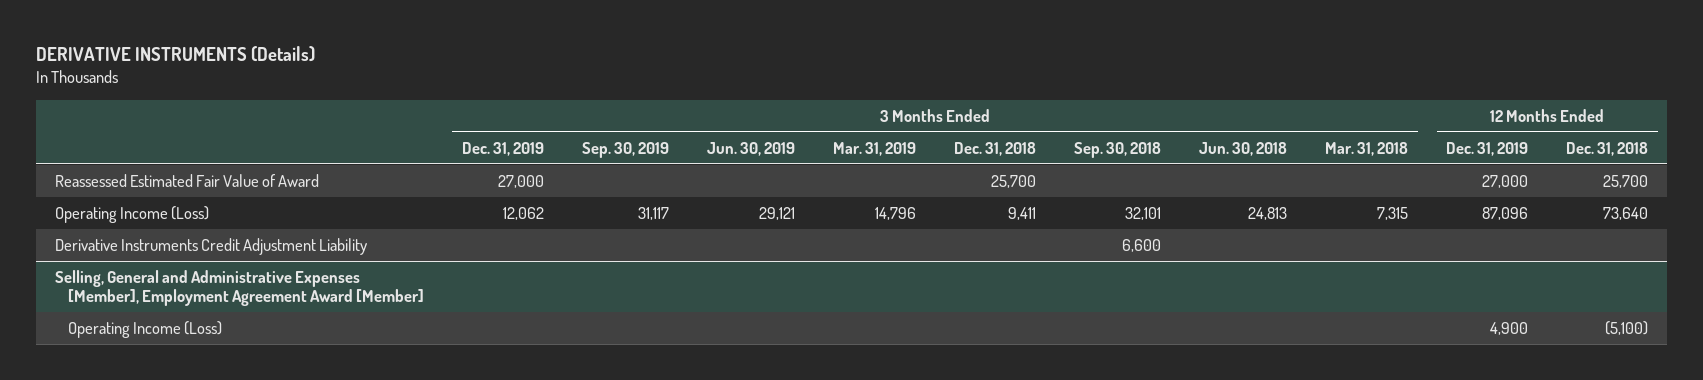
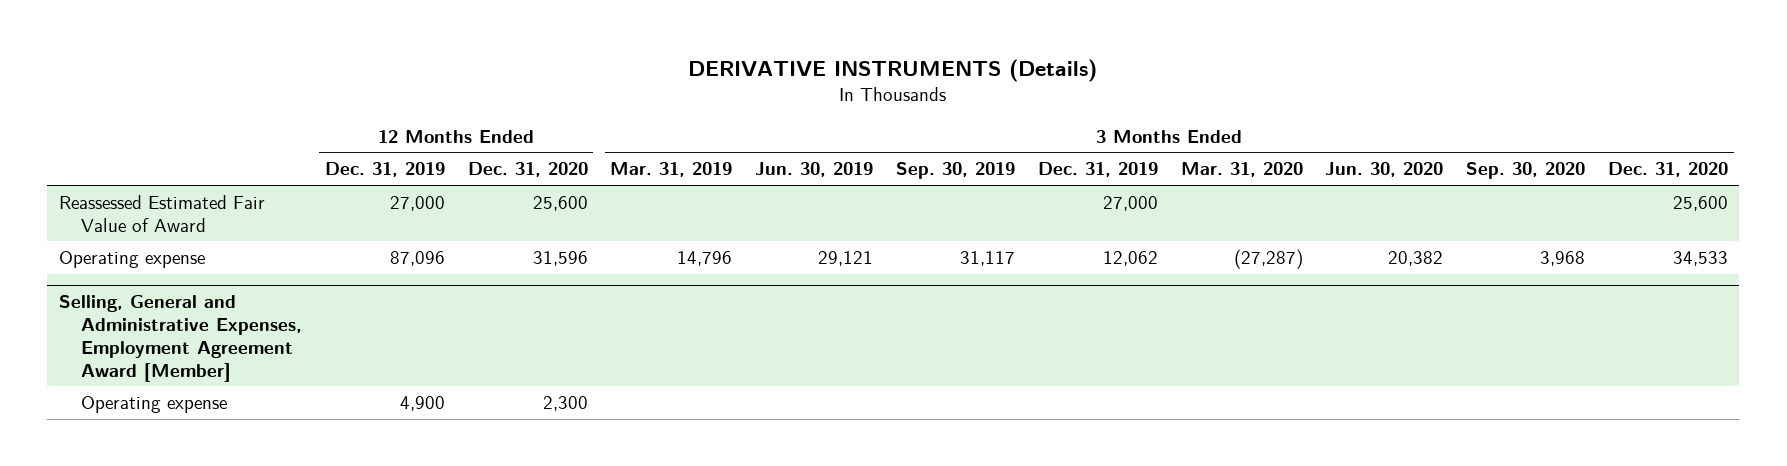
[954,141,1037,156] Dec. 31, 2018 -> none
[1074,141,1162,158] Sep. 30, 2018 -> none
[1199,141,1288,156] Jun. 30, 2018 -> none
[1325,141,1409,156] Mar. 31, 2018 -> none
[1566,141,1649,156] Dec. 31, 2018 -> none
none -> [467,162,588,178] Dec. 31, 2020
none -> [1180,162,1303,178] Mar. 31, 2020
none -> [1325,162,1444,178] Jun. 30, 2020
none -> [1466,162,1586,180] Sep. 30, 2020
none -> [1608,162,1729,178] Dec. 31, 2020
[55,237,368,255] Derivative Instruments Credit Adjustment Liability -> none
[55,205,210,223] Operating Income (Loss) -> [58,250,205,268] Operating expense
[55,269,424,307] Selling, General and Administrative Expenses [Member], Employment Agreement Award [Member] -> [58,295,303,382] Selling, General and Administrative Expenses, Employment Agreement Award [Member]
[67,320,222,338] Operating Income (Loss) -> [81,395,228,413] Operating expense

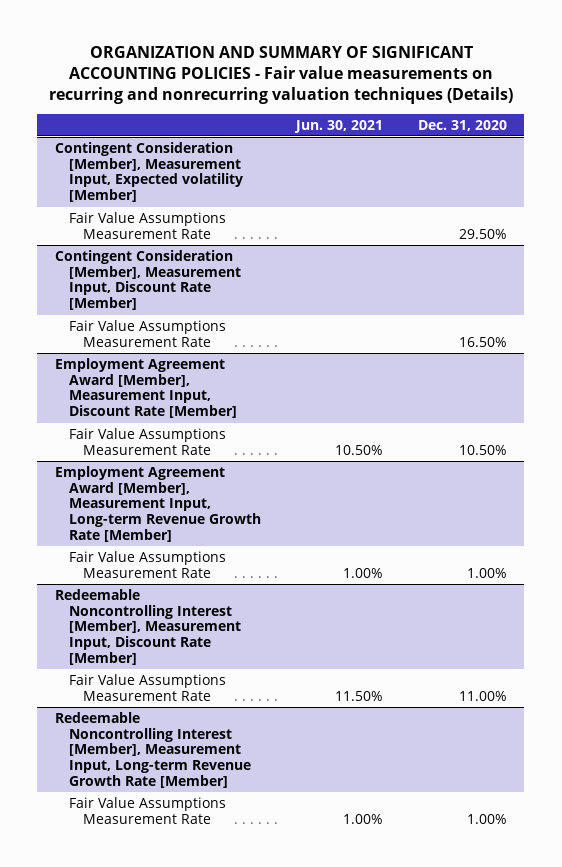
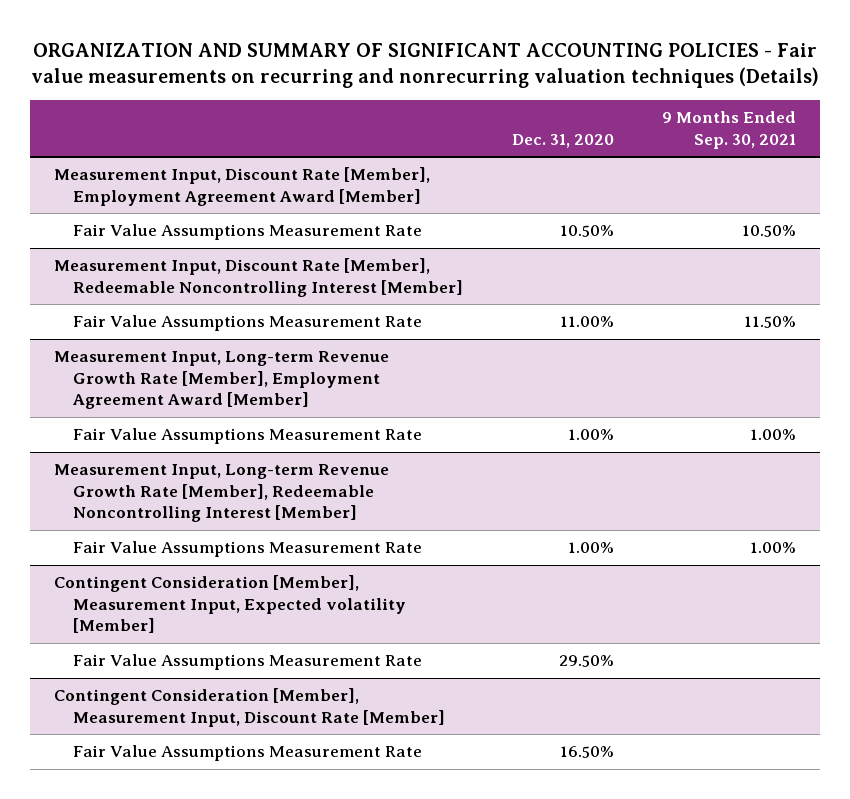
[293,119,383,133] Jun. 30, 2021 -> none
none -> [662,111,797,150] 9 Months Ended Sep. 30, 2021
none -> [54,167,431,206] Measurement Input, Discount Rate [Member], Employment Agreement Award [Member]
none -> [73,224,423,241] Fair Value Assumptions Measurement Rate
none -> [54,258,464,297] Measurement Input, Discount Rate [Member], Redeemable Noncontrolling Interest [Member]
none -> [73,315,423,332] Fair Value Assumptions Measurement Rate
none -> [54,351,390,410] Measurement Input, Long-term Revenue Growth Rate [Member], Employment Agreement Award [Member]
none -> [73,428,423,445] Fair Value Assumptions Measurement Rate
none -> [54,464,390,523] Measurement Input, Long-term Revenue Growth Rate [Member], Redeemable Noncontrolling Interest [Member]
none -> [73,541,423,558] Fair Value Assumptions Measurement Rate
[54,357,237,419] Employment Agreement Award [Member], Measurement Input, Discount Rate [Member] -> none
[68,427,226,455] Fair Value Assumptions Measurement Rate -> none
[54,465,261,543] Employment Agreement Award [Member], Measurement Input, Long-term Revenue Growth Rate [Member] -> none
[68,550,226,578] Fair Value Assumptions Measurement Rate -> none
[54,588,241,666] Redeemable Noncontrolling Interest [Member], Measurement Input, Discount Rate [Member] -> none
[68,673,226,701] Fair Value Assumptions Measurement Rate -> none
[54,711,251,789] Redeemable Noncontrolling Interest [Member], Measurement Input, Long-term Revenue Growth Rate [Member] -> none
[68,796,226,824] Fair Value Assumptions Measurement Rate -> none

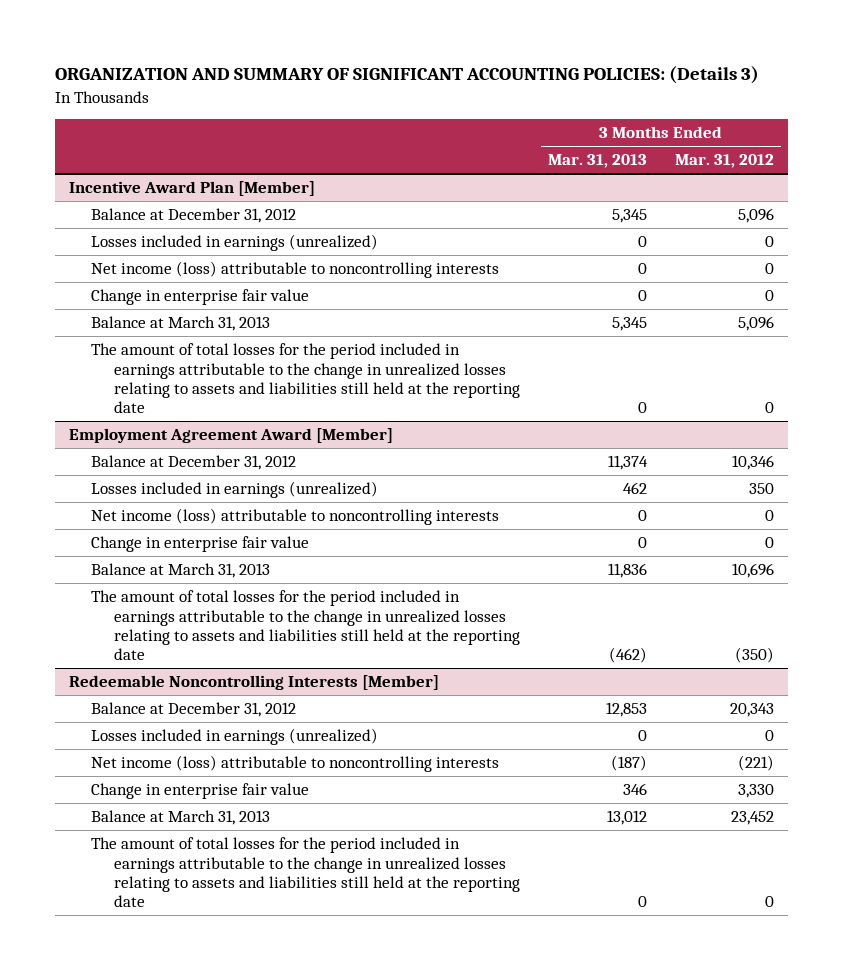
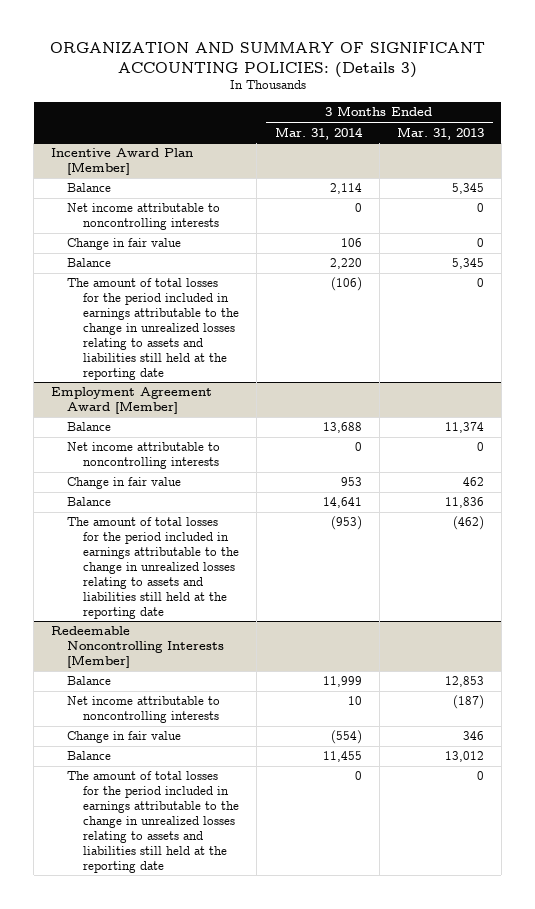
[674,154,774,169] Mar. 31, 2012 -> none
none -> [274,126,363,140] Mar. 31, 2014
[91,234,379,252] Losses included in earnings (unrealized) -> none
[91,208,297,224] Balance at December 31, 2012 -> [67,183,112,193] Balance
[91,261,500,279] Net income (loss) attributable to noncontrolling interests -> [67,203,221,231] Net income attributable to noncontrolling interests
[91,289,310,306] Change in enterprise fair value -> [67,238,182,251] Change in fair value
[91,316,271,332] Balance at March 31, 2013 -> [67,258,112,268] Balance
[91,481,379,499] Losses included in earnings (unrealized) -> none
[91,455,297,471] Balance at December 31, 2012 -> [67,422,112,432] Balance
[91,508,500,526] Net income (loss) attributable to noncontrolling interests -> [67,442,221,470] Net income attributable to noncontrolling interests
[91,536,310,553] Change in enterprise fair value -> [67,477,182,490] Change in fair value
[637,537,647,549] 0 -> [462,477,484,487] 462
[91,563,271,579] Balance at March 31, 2013 -> [67,497,112,507] Balance
[91,728,379,746] Losses included in earnings (unrealized) -> none
[91,702,297,718] Balance at December 31, 2012 -> [67,676,112,686] Balance
[91,755,500,773] Net income (loss) attributable to noncontrolling interests -> [67,696,221,724] Net income attributable to noncontrolling interests
[91,783,310,800] Change in enterprise fair value -> [67,731,182,744] Change in fair value
[91,810,271,826] Balance at March 31, 2013 -> [67,751,112,761] Balance

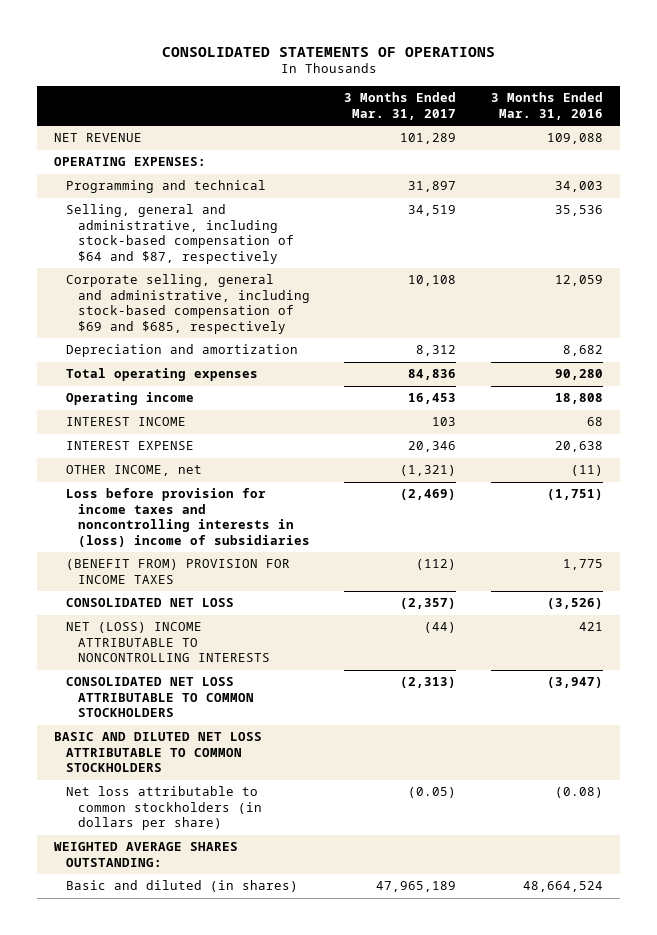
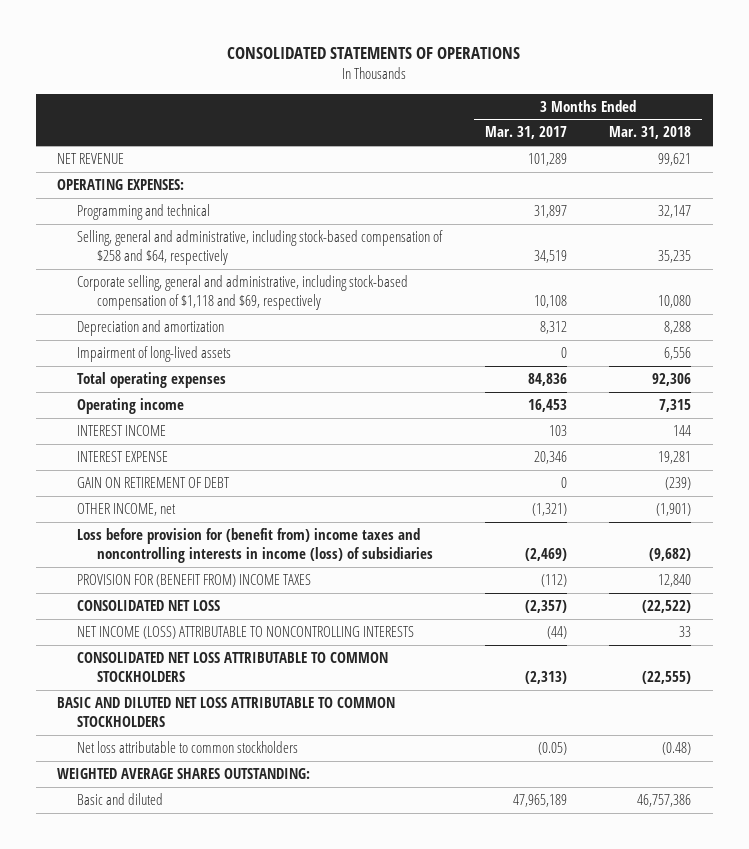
[490,92,603,120] 3 Months Ended Mar. 31, 2016 -> none
none -> [609,126,692,140] Mar. 31, 2018
[66,204,294,264] Selling, general and administrative, including stock-based compensation of $64 and $87, respectively -> [77,230,444,266] Selling, general and administrative, including stock-based compensation of $258 and $64, respectively
[66,274,310,334] Corporate selling, general and administrative, including stock-based compensation of $69 and $685, respectively -> [77,275,409,311] Corporate selling, general and administrative, including stock-based compensation of $1,118 and $69, respectively
none -> [77,346,232,363] Impairment of long-lived assets
none -> [77,477,231,489] GAIN ON RETIREMENT OF DEBT
[66,488,310,547] Loss before provision for income taxes and noncontrolling interests in (loss) income of subsidiaries -> [77,528,433,564] Loss before provision for (benefit from) income taxes and noncontrolling interests in income (loss) of subsidiaries
[66,559,291,584] (BENEFIT FROM) PROVISION FOR INCOME TAXES -> [77,574,312,588] PROVISION FOR (BENEFIT FROM) INCOME TAXES
[66,622,270,663] NET (LOSS) INCOME ATTRIBUTABLE TO NONCONTROLLING INTERESTS -> [77,626,415,640] NET INCOME (LOSS) ATTRIBUTABLE TO NONCONTROLLING INTERESTS
[66,786,262,831] Net loss attributable to common stockholders (in dollars per share) -> [77,741,299,754] Net loss attributable to common stockholders
[66,880,299,893] Basic and diluted (in shares) -> [77,793,164,806] Basic and diluted

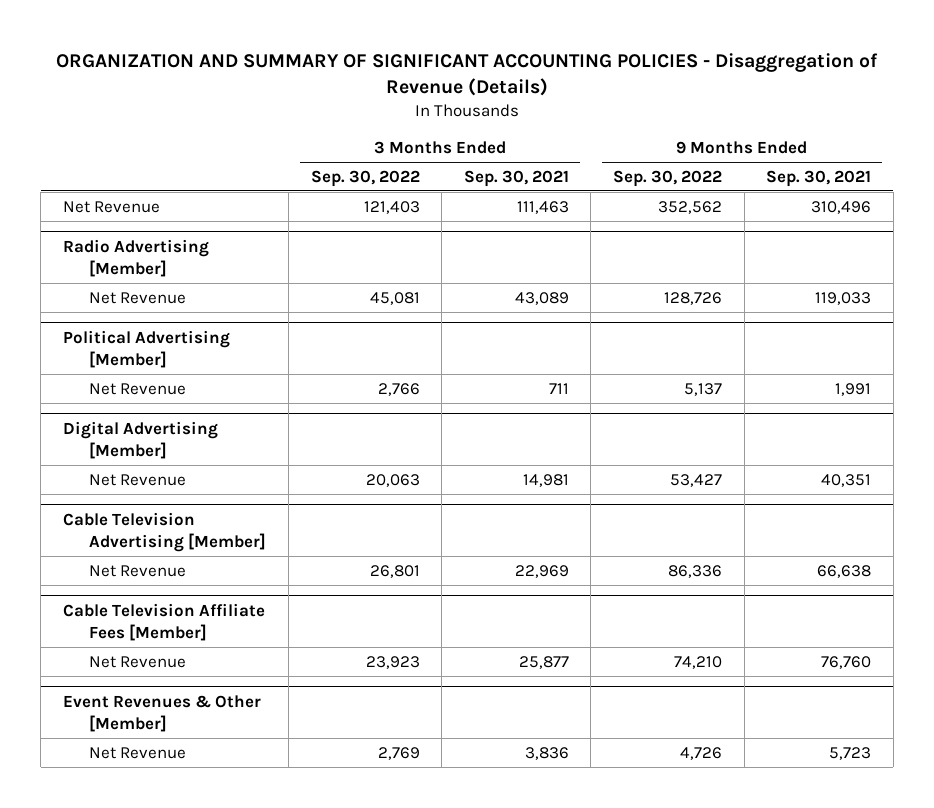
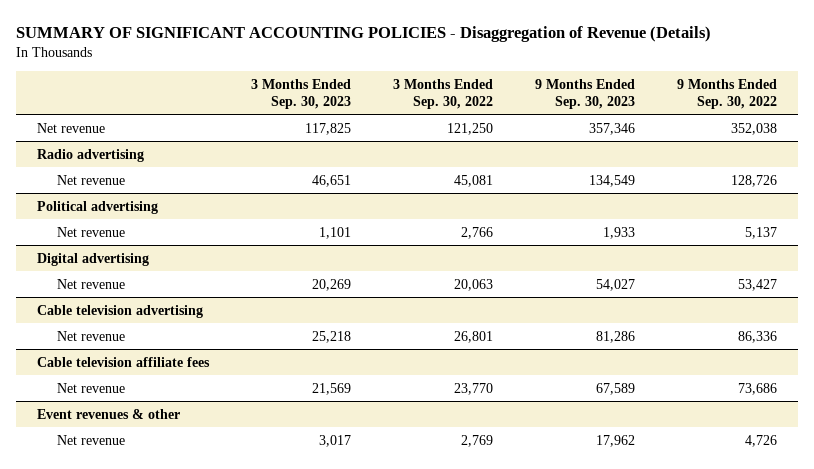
[56,52,879,97] ORGANIZATION AND SUMMARY OF SIGNIFICANT ACCOUNTING POLICIES - Disaggregation of Revenue (Details) -> [15,25,711,42] SUMMARY OF SIGNIFICANT ACCOUNTING POLICIES - Disaggregation of Revenue (Details)
[463,169,569,187] Sep. 30, 2021 -> none
[766,169,872,187] Sep. 30, 2021 -> none
none -> [250,78,351,109] 3 Months Ended Sep. 30, 2023
none -> [535,78,636,109] 9 Months Ended Sep. 30, 2023
[62,200,160,213] Net Revenue -> [36,122,105,133] Net revenue
[363,200,420,214] 121,403 -> [446,122,493,135] 121,250
[658,200,723,214] 352,562 -> [731,122,778,135] 352,038
[62,238,209,277] Radio Advertising [Member] -> [36,148,144,162] Radio advertising
[89,291,187,304] Net Revenue -> [56,174,125,185] Net revenue
[62,329,230,368] Political Advertising [Member] -> [36,200,158,214] Political advertising
[89,382,187,395] Net Revenue -> [56,226,125,237] Net revenue
[62,420,218,459] Digital Advertising [Member] -> [36,252,149,266] Digital advertising
[89,473,187,486] Net Revenue -> [56,278,125,289] Net revenue
[62,511,267,552] Cable Television Advertising [Member] -> [36,304,203,318] Cable television advertising
[89,564,187,577] Net Revenue -> [56,330,125,341] Net revenue
[62,602,265,641] Cable Television Affiliate Fees [Member] -> [36,356,210,367] Cable television affiliate fees
[89,655,187,668] Net Revenue -> [56,382,125,393] Net revenue
[365,655,420,669] 23,923 -> [453,382,493,395] 23,770
[674,655,723,669] 74,210 -> [738,382,778,395] 73,686
[62,694,261,732] Event Revenues & Other [Member] -> [36,408,180,419] Event revenues & other
[89,746,187,759] Net Revenue -> [56,434,125,445] Net revenue

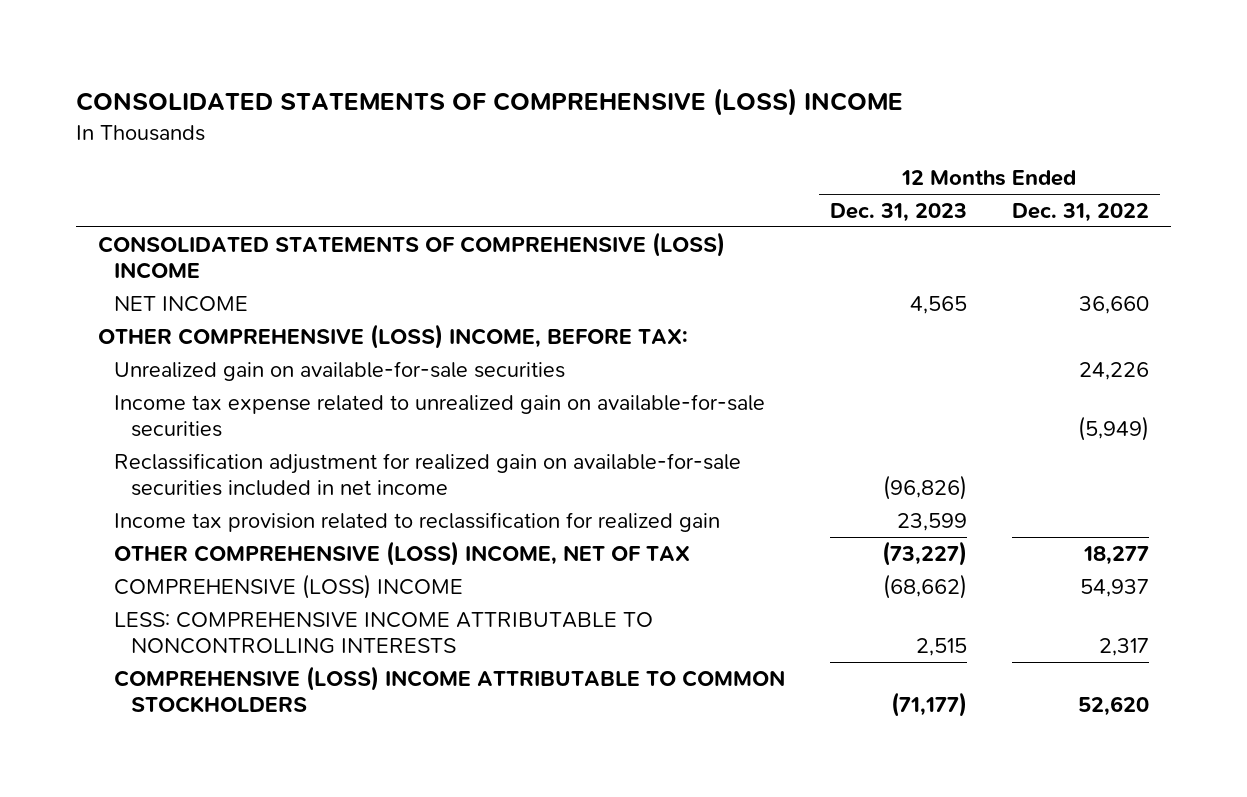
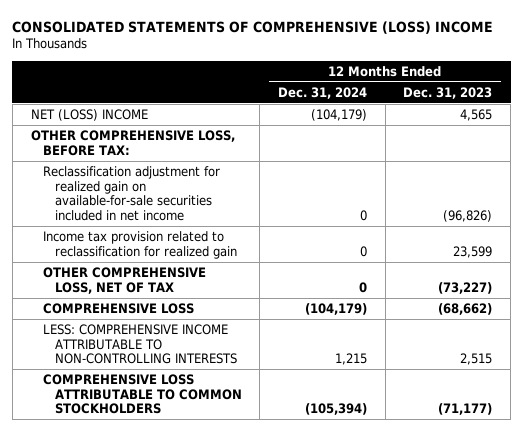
[1011,202,1149,222] Dec. 31, 2022 -> none
none -> [278,86,368,99] Dec. 31, 2024
[98,231,726,280] CONSOLIDATED STATEMENTS OF COMPREHENSIVE (LOSS) INCOME -> none
[114,360,566,381] Unrealized gain on available-for-sale securities -> none
[114,393,766,438] Income tax expense related to unrealized gain on available-for-sale securities -> none
[114,295,249,312] NET INCOME -> [30,108,148,121] NET (LOSS) INCOME
[98,323,689,349] OTHER COMPREHENSIVE (LOSS) INCOME, BEFORE TAX: -> [30,129,235,156] OTHER COMPREHENSIVE LOSS, BEFORE TAX:
[114,540,691,566] OTHER COMPREHENSIVE (LOSS) INCOME, NET OF TAX -> [42,266,206,294] OTHER COMPREHENSIVE LOSS, NET OF TAX
[114,573,464,599] COMPREHENSIVE (LOSS) INCOME -> [42,302,194,314] COMPREHENSIVE LOSS
[114,611,654,655] LESS: COMPREHENSIVE INCOME ATTRIBUTABLE TO NONCONTROLLING INTERESTS -> [42,323,237,365] LESS: COMPREHENSIVE INCOME ATTRIBUTABLE TO NON-CONTROLLING INTERESTS
[114,665,786,714] COMPREHENSIVE (LOSS) INCOME ATTRIBUTABLE TO COMMON STOCKHOLDERS -> [42,373,242,415] COMPREHENSIVE LOSS ATTRIBUTABLE TO COMMON STOCKHOLDERS

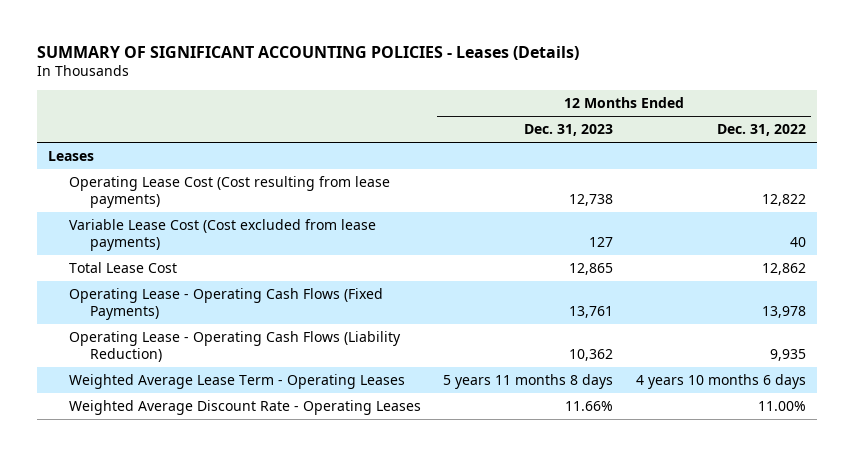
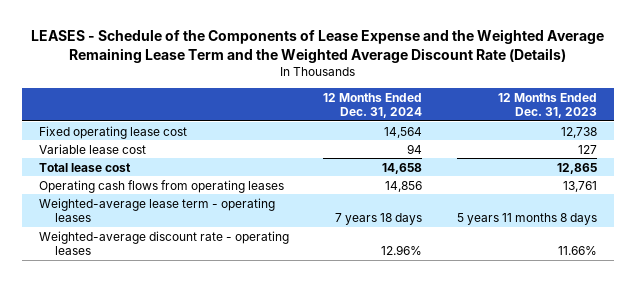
[36,45,579,60] SUMMARY OF SIGNIFICANT ACCOUNTING POLICIES - Leases (Details) -> [30,28,604,63] LEASES - Schedule of the Components of Lease Expense and the Weighted Average Remaining Lease Term and the Weighted Average Discount Rate (Details)
[716,124,806,137] Dec. 31, 2022 -> none
none -> [323,92,423,119] 12 Months Ended Dec. 31, 2024
[47,151,94,162] Leases -> none
[68,331,401,363] Operating Lease - Operating Cash Flows (Liability Reduction) -> none
[68,176,390,209] Operating Lease Cost (Cost resulting from lease payments) -> [39,125,188,139] Fixed operating lease cost
[68,219,376,252] Variable Lease Cost (Cost excluded from lease payments) -> [39,143,147,154] Variable lease cost
[68,262,177,274] Total Lease Cost -> [39,162,132,172] Total lease cost
[68,288,383,321] Operating Lease - Operating Cash Flows (Fixed Payments) -> [39,179,285,193] Operating cash flows from operating leases
[68,374,405,390] Weighted Average Lease Term - Operating Leases -> [39,197,276,223] Weighted-average lease term - operating leases
[68,400,421,416] Weighted Average Discount Rate - Operating Leases -> [39,230,290,256] Weighted-average discount rate - operating leases

